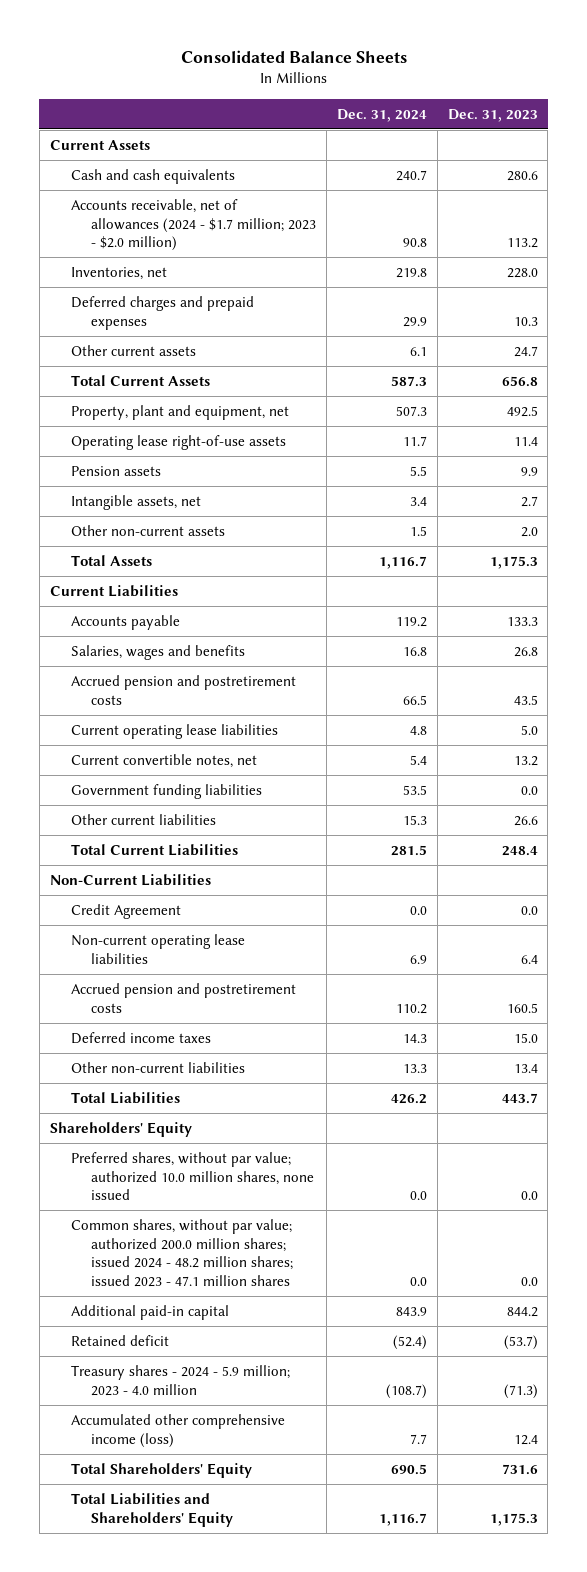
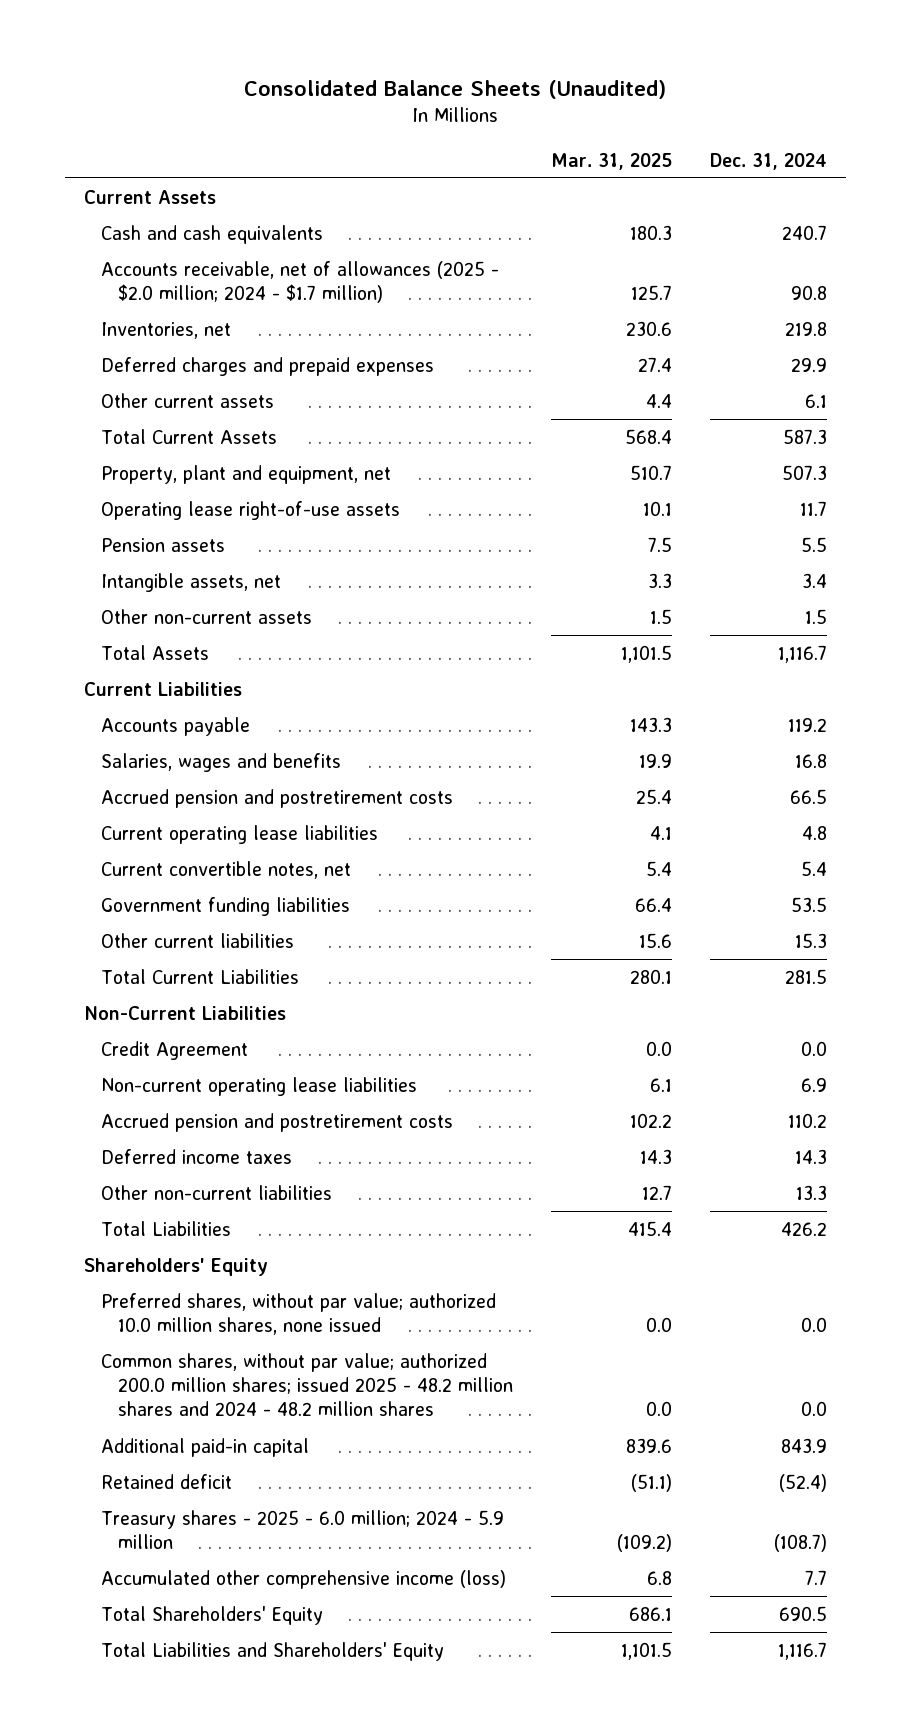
[180,49,407,63] Consolidated Balance Sheets -> [244,79,667,99] Consolidated Balance Sheets (Unaudited)
[447,108,538,122] Dec. 31, 2023 -> none
none -> [551,152,673,170] Mar. 31, 2025
[70,199,317,252] Accounts receivable, net of allowances (2024 - $1.7 million; 2023 - $2.0 million) -> [100,260,499,304] Accounts receivable, net of allowances (2025 - $2.0 million; 2024 - $1.7 million)
[70,1219,294,1287] Common shares, without par value; authorized 200.0 million shares; issued 2024 - 48.2 million shares; issued 2023 - 47.1 million shares -> [100,1352,514,1417] Common shares, without par value; authorized 200.0 million shares; issued 2025 - 48.2 million shares and 2024 - 48.2 million shares
[70,1365,290,1396] Treasury shares - 2024 - 5.9 million; 2023 - 4.0 million -> [100,1509,504,1550] Treasury shares - 2025 - 6.0 million; 2024 - 5.9 million

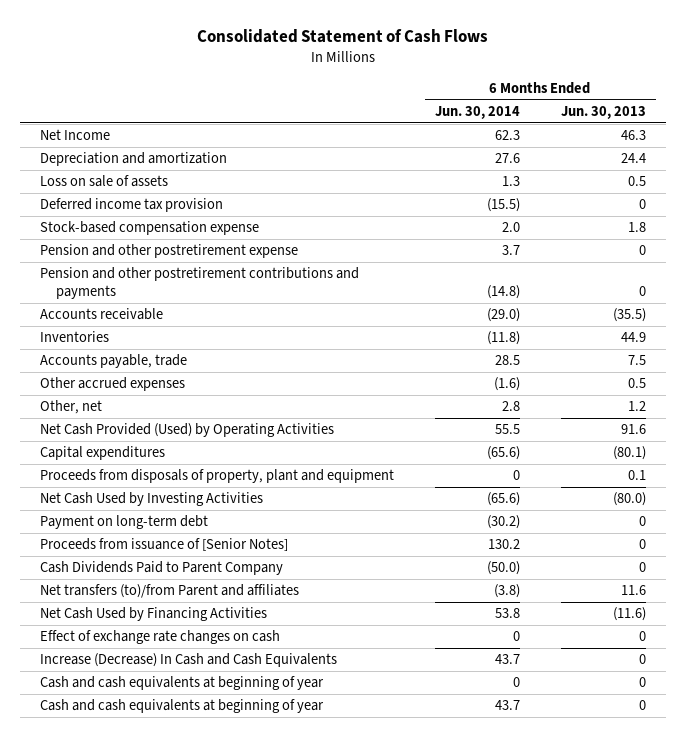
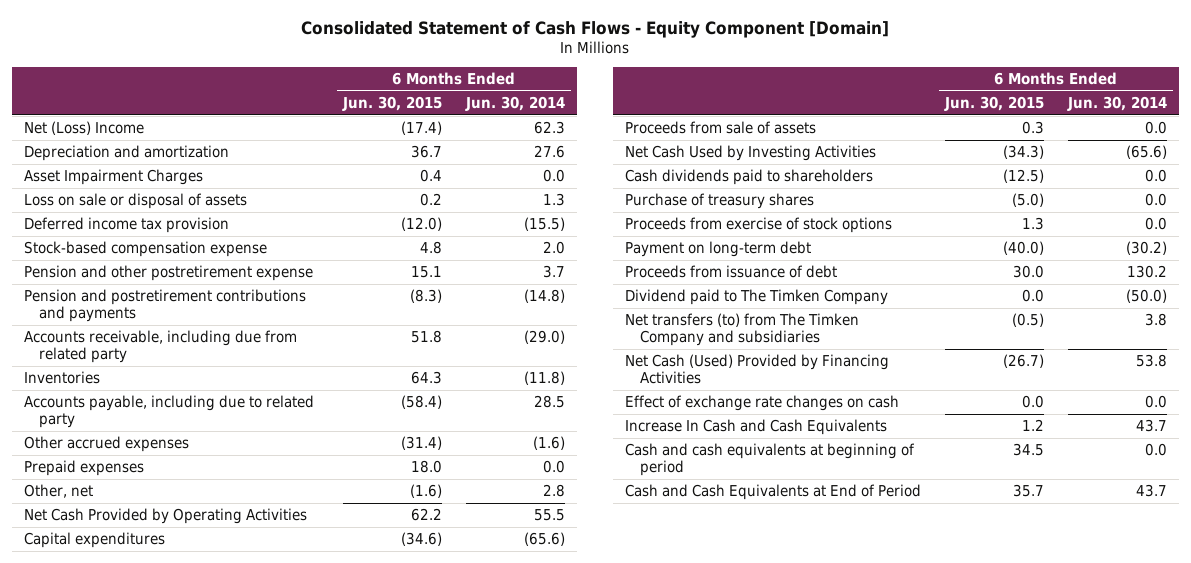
[196,29,488,44] Consolidated Statement of Cash Flows -> [301,20,890,38] Consolidated Statement of Cash Flows - Equity Component [Domain]
[560,105,646,119] Jun. 30, 2013 -> none
none -> [342,96,443,112] Jun. 30, 2015
[40,129,111,141] Net Income -> [23,121,144,136] Net (Loss) Income
none -> [23,169,203,186] Asset Impairment Charges
[40,175,169,188] Loss on sale of assets -> [23,193,247,210] Loss on sale or disposal of assets
[40,267,360,300] Pension and other postretirement contributions and payments -> [23,289,306,323] Pension and postretirement contributions and payments
[40,308,164,321] Accounts receivable -> [23,330,297,364] Accounts receivable, including due from related party
[40,354,188,369] Accounts payable, trade -> [23,395,314,429] Accounts payable, including due to related party
none -> [23,460,144,477] Prepaid expenses
[40,423,335,438] Net Cash Provided (Used) by Operating Activities -> [23,508,307,525] Net Cash Provided by Operating Activities
[40,469,395,484] Proceeds from disposals of property, plant and equipment -> [625,121,817,135] Proceeds from sale of assets
[512,470,520,481] 0 -> [1145,121,1168,135] 0.0
none -> [625,169,874,186] Cash dividends paid to shareholders
none -> [625,193,815,210] Purchase of treasury shares
none -> [625,217,893,234] Proceeds from exercise of stock options
[40,584,300,599] Net transfers (to)/from Parent and affiliates -> none
[40,538,289,552] Proceeds from issuance of [Senior Notes] -> [625,265,838,279] Proceeds from issuance of debt
[40,561,284,576] Cash Dividends Paid to Parent Company -> [625,289,889,306] Dividend paid to The Timken Company
none -> [625,313,860,347] Net transfers (to) from The Timken Company and subsidiaries
[40,607,268,622] Net Cash Used by Financing Activities -> [625,354,890,385] Net Cash (Used) Provided by Financing Activities
[512,631,520,642] 0 -> [1145,395,1168,409] 0.0
[40,653,338,668] Increase (Decrease) In Cash and Cash Equivalents -> [625,419,888,436] Increase In Cash and Cash Equivalents
[40,676,325,691] Cash and cash equivalents at beginning of year -> [625,443,916,477] Cash and cash equivalents at beginning of period
[512,677,520,688] 0 -> [1145,443,1168,457] 0.0
[40,699,325,714] Cash and cash equivalents at beginning of year -> [625,484,922,501] Cash and Cash Equivalents at End of Period

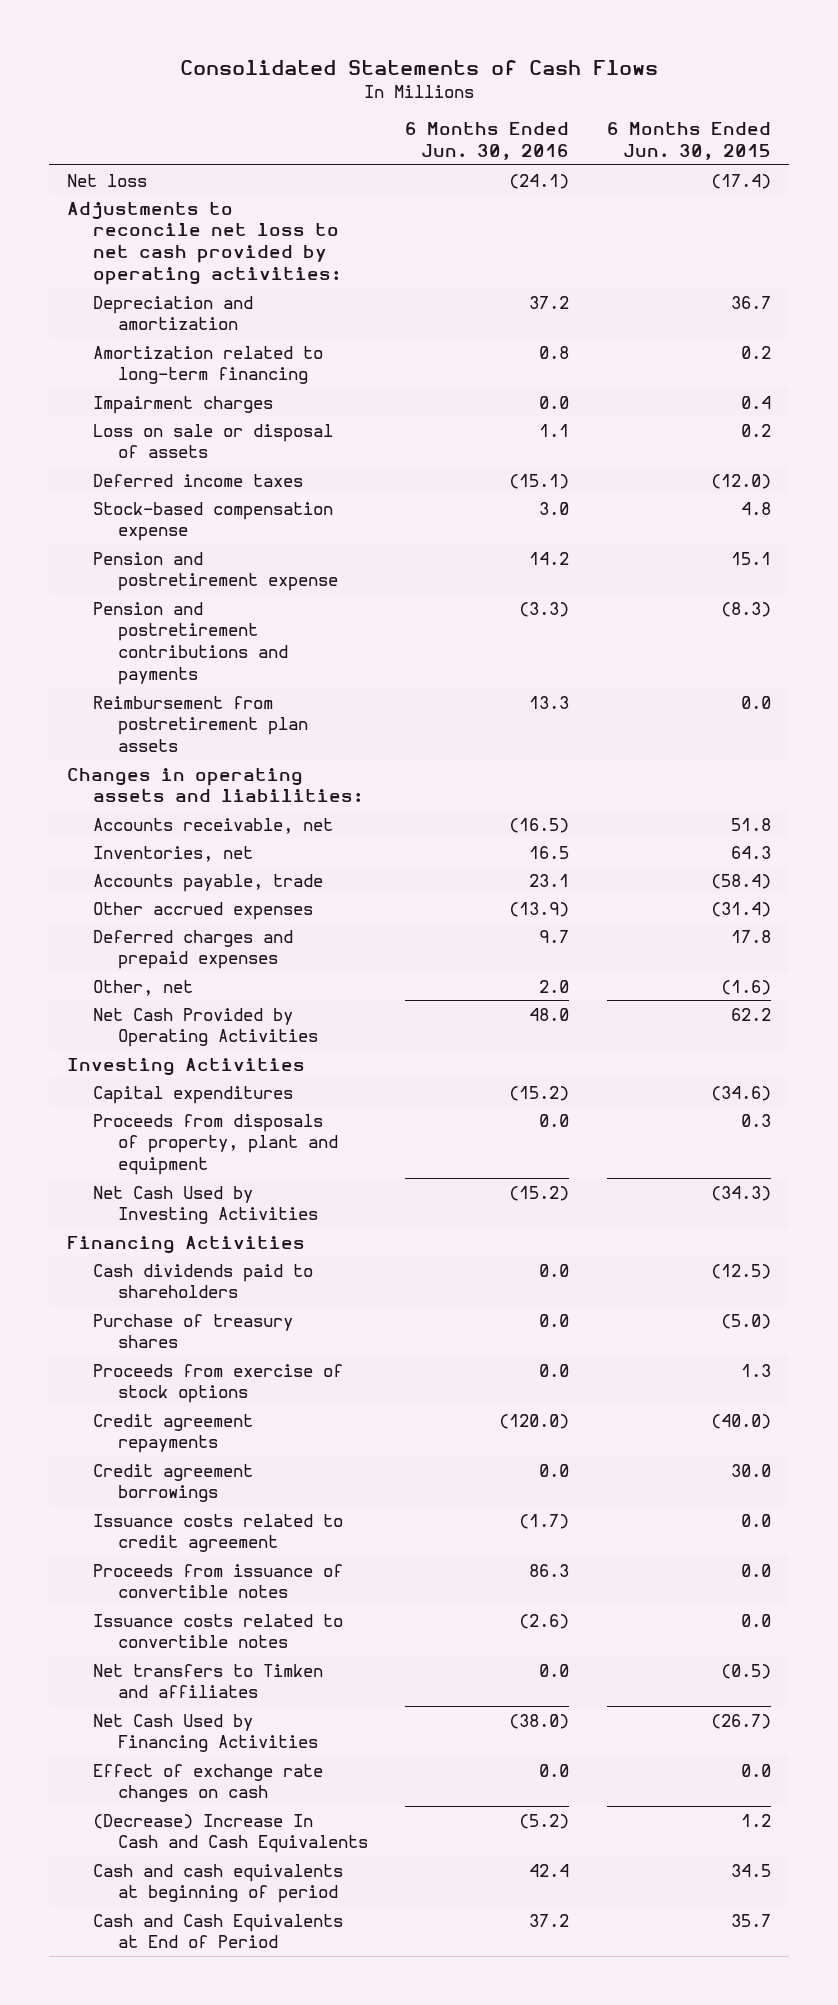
[301,20,890,38] Consolidated Statement of Cash Flows - Equity Component [Domain] -> [179,59,658,75] Consolidated Statements of Cash Flows
[465,96,566,112] Jun. 30, 2014 -> none
none -> [405,122,570,160] 6 Months Ended Jun. 30, 2016
[23,121,144,136] Net (Loss) Income -> [67,173,148,187] Net loss
none -> [67,201,341,285] Adjustments to reconcile net loss to net cash provided by operating activities:
none -> [92,345,323,385] Amortization related to long-term financing
[23,169,203,186] Asset Impairment Charges -> [92,395,273,414] Impairment charges
[23,217,229,234] Deferred income tax provision -> [92,473,303,487] Deferred income taxes
[23,265,313,282] Pension and other postretirement expense -> [92,551,339,592] Pension and postretirement expense
none -> [92,695,309,753] Reimbursement from postretirement plan assets
none -> [67,767,363,803] Changes in operating assets and liabilities:
[23,330,297,364] Accounts receivable, including due from related party -> [92,817,333,834] Accounts receivable, net
[23,371,100,385] Inventories -> [92,845,253,862] Inventories, net
[23,395,314,429] Accounts payable, including due to related party -> [92,873,323,892] Accounts payable, trade
[23,460,144,477] Prepaid expenses -> [92,929,293,970] Deferred charges and prepaid expenses
[411,460,443,474] 18.0 -> [730,929,771,943] 17.8
none -> [67,1057,306,1076] Investing Activities
[625,121,817,135] Proceeds from sale of assets -> [92,1113,339,1176] Proceeds from disposals of property, plant and equipment
none -> [67,1235,306,1254] Financing Activities
[625,289,889,306] Dividend paid to The Timken Company -> none
[625,241,812,258] Payment on long-term debt -> [92,1413,253,1454] Credit agreement repayments
[625,265,838,279] Proceeds from issuance of debt -> [92,1463,253,1503] Credit agreement borrowings
none -> [92,1513,343,1553] Issuance costs related to credit agreement
none -> [92,1563,343,1599] Proceeds from issuance of convertible notes
none -> [92,1613,343,1649] Issuance costs related to convertible notes
[625,313,860,347] Net transfers (to) from The Timken Company and subsidiaries -> [92,1663,323,1699] Net transfers to Timken and affiliates
[625,354,890,385] Net Cash (Used) Provided by Financing Activities -> [92,1713,319,1753] Net Cash Used by Financing Activities
[625,419,888,436] Increase In Cash and Cash Equivalents -> [92,1813,369,1854] (Decrease) Increase In Cash and Cash Equivalents

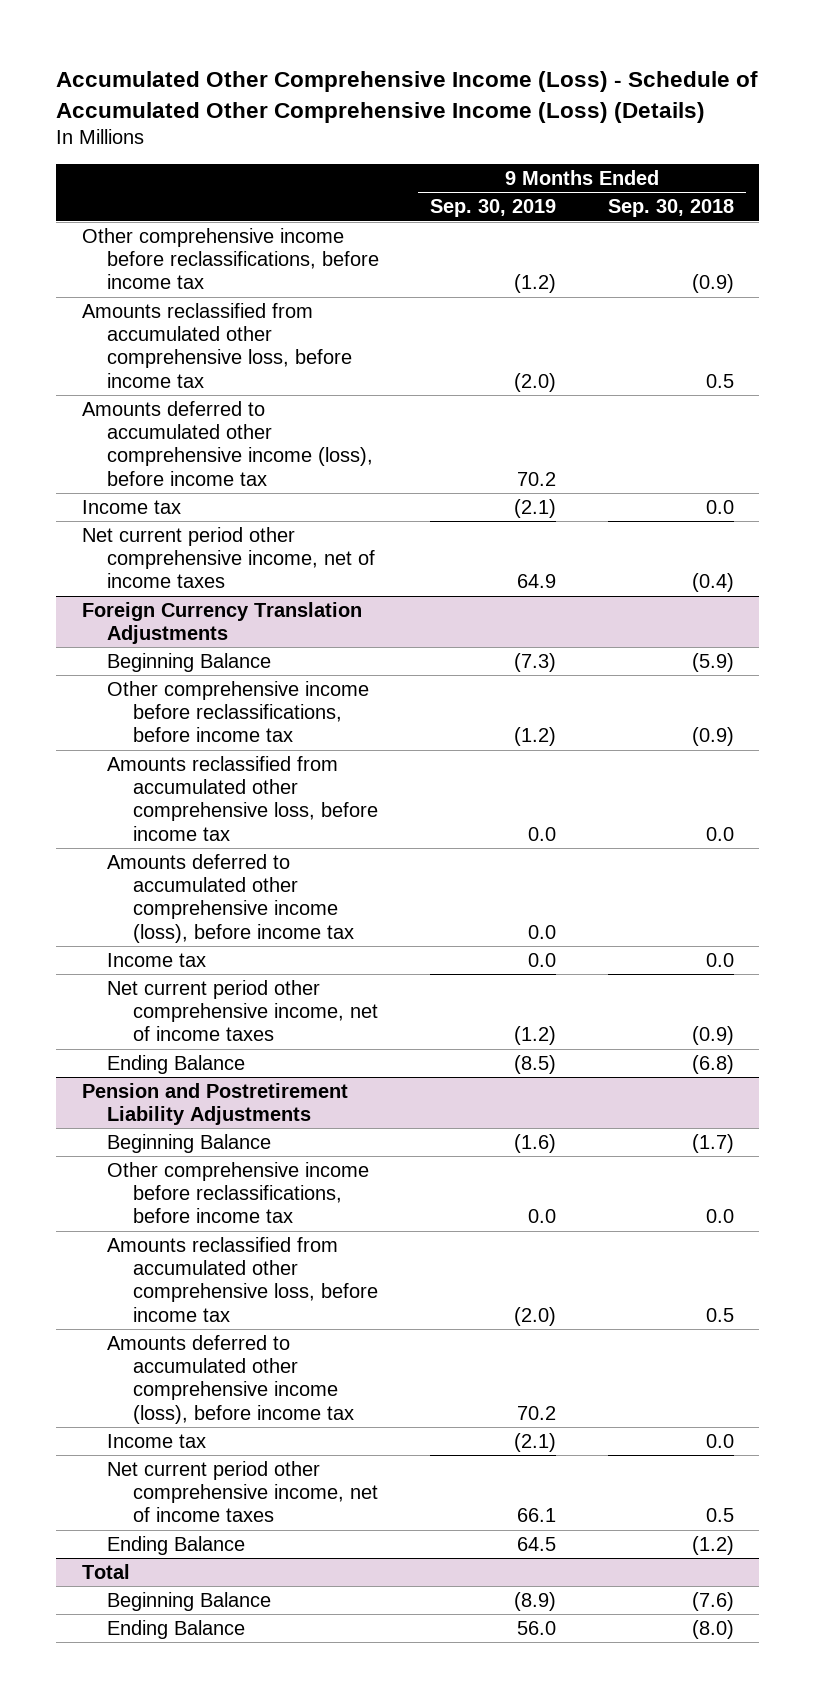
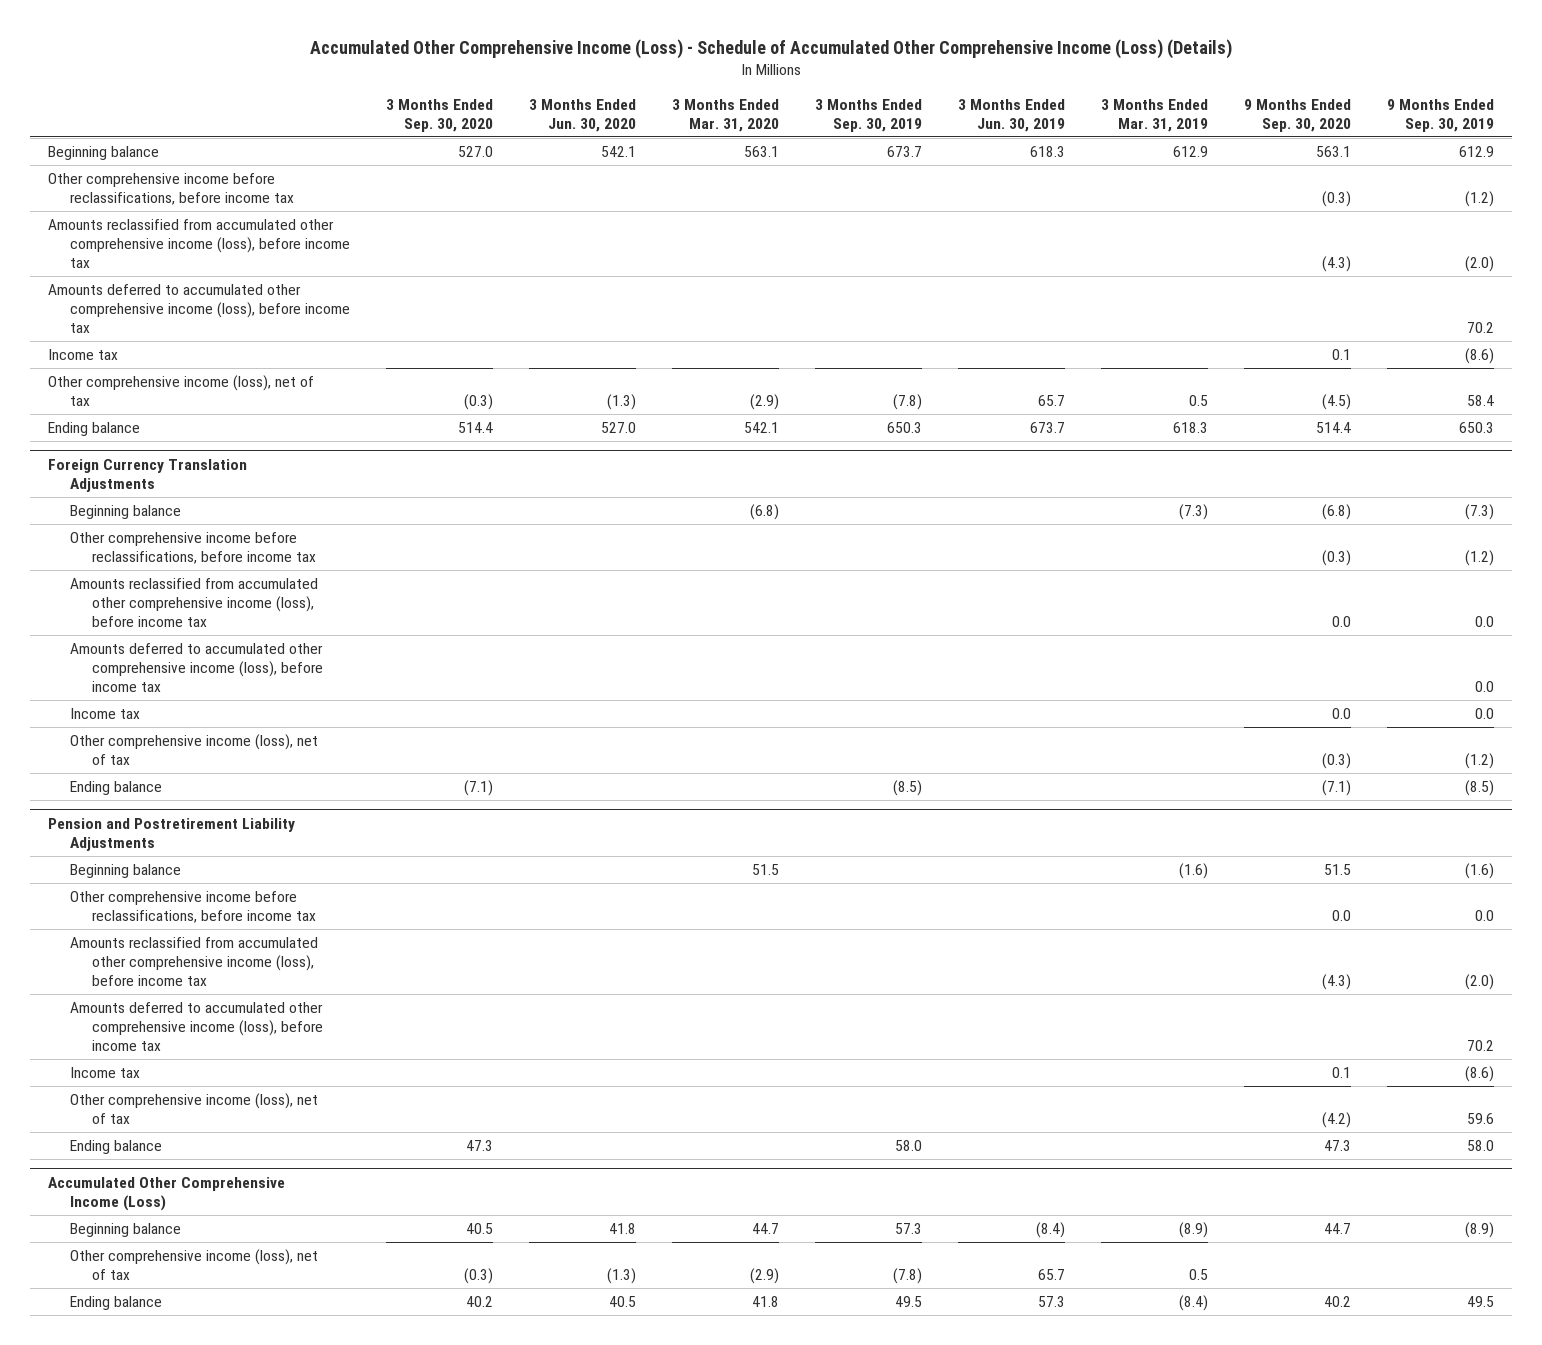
[607,199,734,218] Sep. 30, 2018 -> none
none -> [385,98,493,132] 3 Months Ended Sep. 30, 2020
none -> [529,98,637,132] 3 Months Ended Jun. 30, 2020
none -> [672,98,780,132] 3 Months Ended Mar. 31, 2020
none -> [815,98,923,132] 3 Months Ended Sep. 30, 2019
none -> [958,98,1066,132] 3 Months Ended Jun. 30, 2019
none -> [1101,98,1209,132] 3 Months Ended Mar. 31, 2019
none -> [1244,98,1352,132] 9 Months Ended Sep. 30, 2020
none -> [47,146,159,161] Beginning balance
[81,302,353,388] Amounts reclassified from accumulated other comprehensive loss, before income tax -> [47,219,350,269] Amounts reclassified from accumulated other comprehensive income (loss), before income tax
[514,498,557,518] (2.1) -> [1465,348,1495,365] (8.6)
[81,526,376,589] Net current period other comprehensive income, net of income taxes -> [47,375,314,407] Other comprehensive income (loss), net of tax
[517,574,557,589] 64.9 -> [1467,395,1495,407] 58.4
none -> [47,422,140,437] Ending balance
[107,652,272,672] Beginning Balance -> [69,505,181,520] Beginning balance
[107,755,378,841] Amounts reclassified from accumulated other comprehensive loss, before income tax -> [69,578,318,628] Amounts reclassified from accumulated other comprehensive income (loss), before income tax
[107,979,378,1042] Net current period other comprehensive income, net of income taxes -> [69,734,318,766] Other comprehensive income (loss), net of tax
[107,1054,246,1074] Ending Balance -> [69,781,162,796] Ending balance
[107,1133,272,1153] Beginning Balance -> [69,864,181,879] Beginning balance
[107,1236,378,1322] Amounts reclassified from accumulated other comprehensive loss, before income tax -> [69,937,318,987] Amounts reclassified from accumulated other comprehensive income (loss), before income tax
[514,1432,557,1452] (2.1) -> [1465,1066,1495,1083] (8.6)
[107,1460,378,1523] Net current period other comprehensive income, net of income taxes -> [69,1093,318,1125] Other comprehensive income (loss), net of tax
[517,1508,557,1523] 66.1 -> [1467,1113,1495,1125] 59.6
[107,1535,246,1555] Ending Balance -> [69,1140,162,1155] Ending balance
[517,1536,557,1551] 64.5 -> [1467,1140,1495,1152] 58.0
[81,1563,130,1579] Total -> [47,1176,285,1211] Accumulated Other Comprehensive Income (Loss)
[107,1591,272,1611] Beginning Balance -> [69,1223,181,1238] Beginning balance
none -> [69,1249,318,1281] Other comprehensive income (loss), net of tax
[107,1619,246,1639] Ending Balance -> [69,1296,162,1311] Ending balance
[517,1620,557,1635] 56.0 -> [1467,1296,1495,1308] 49.5

